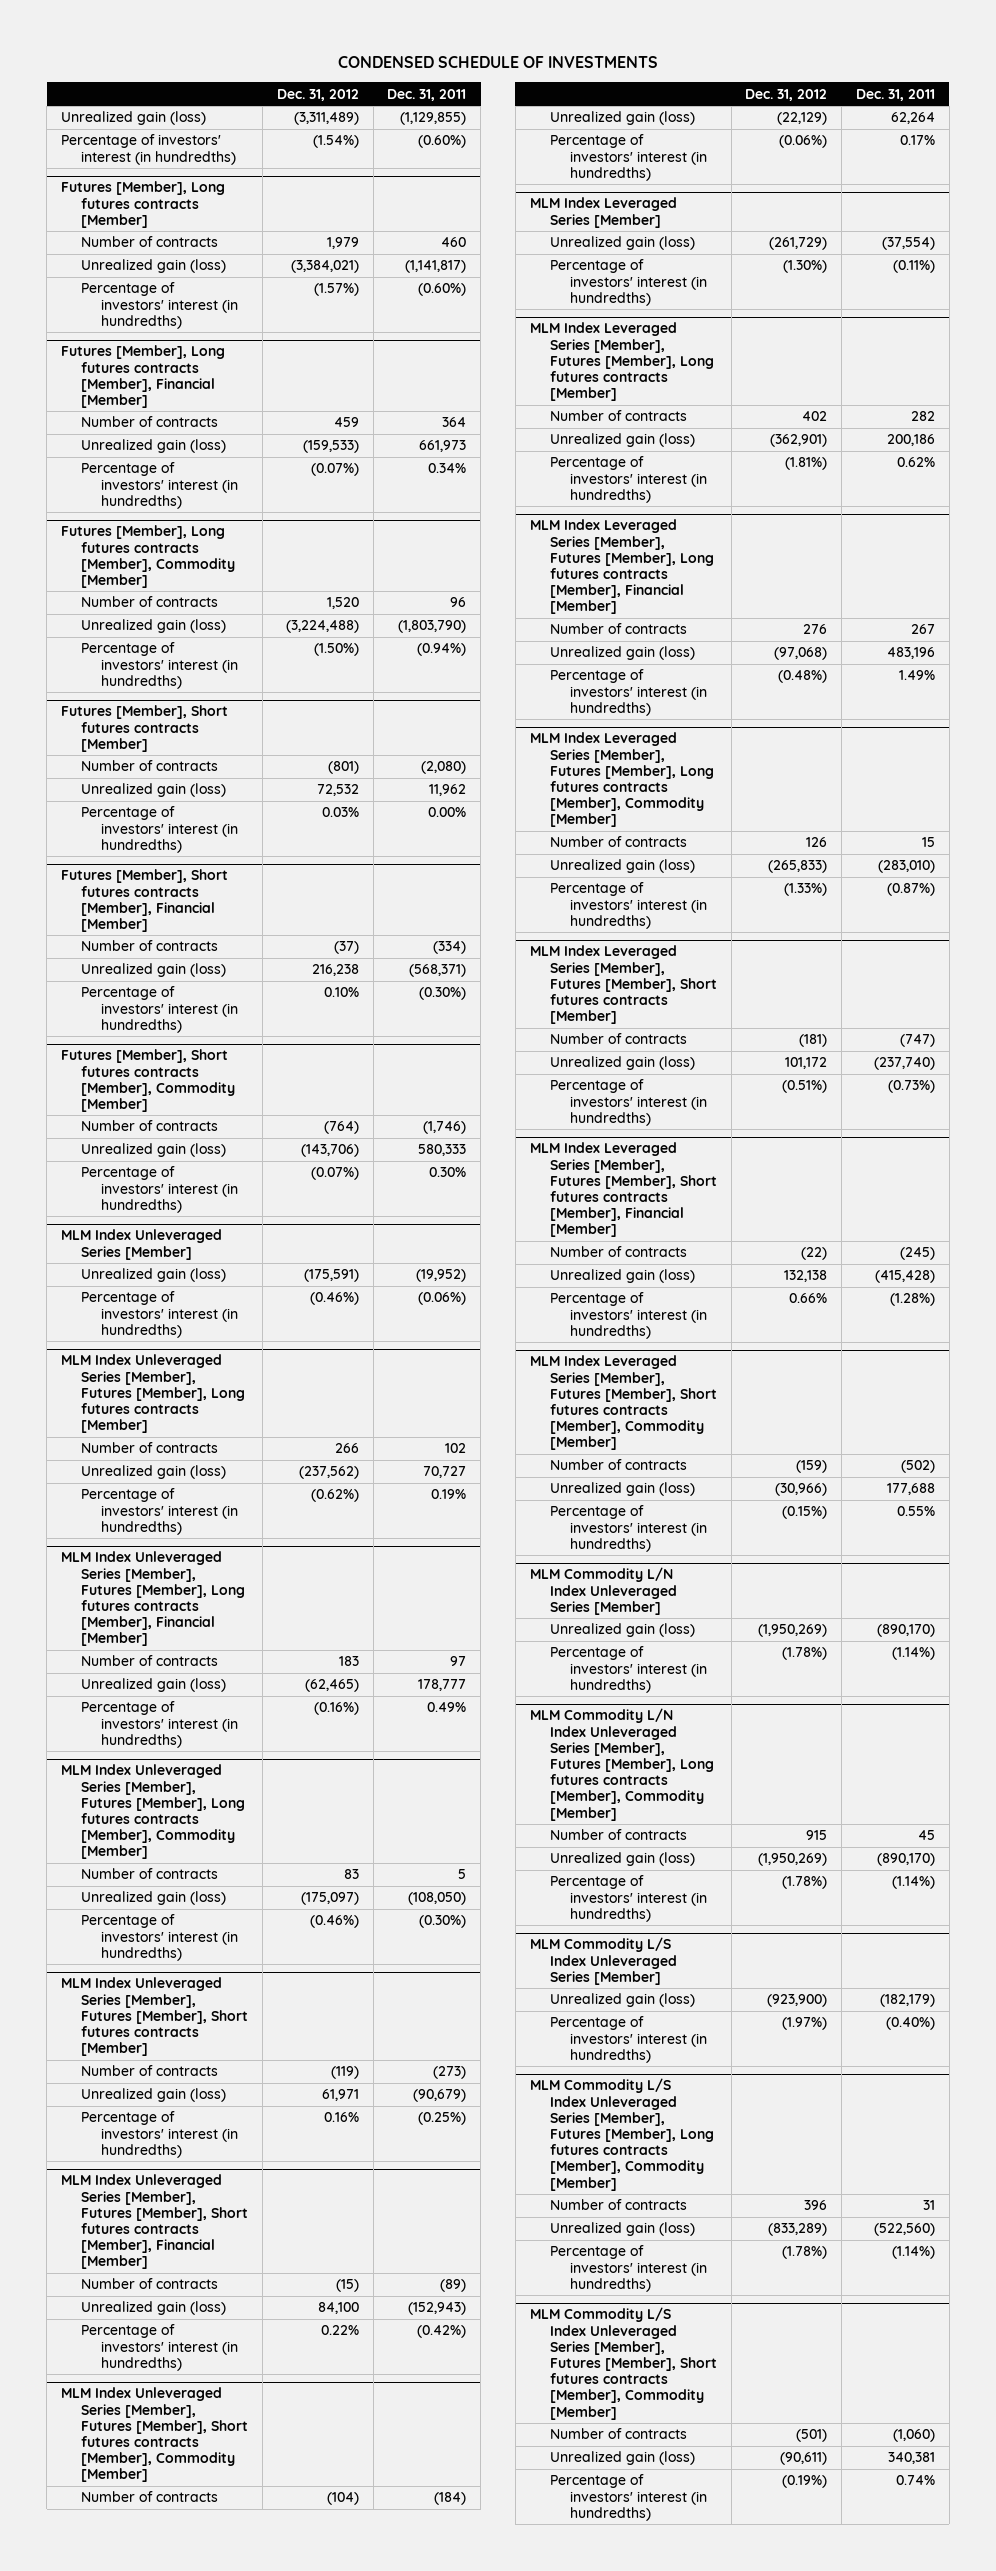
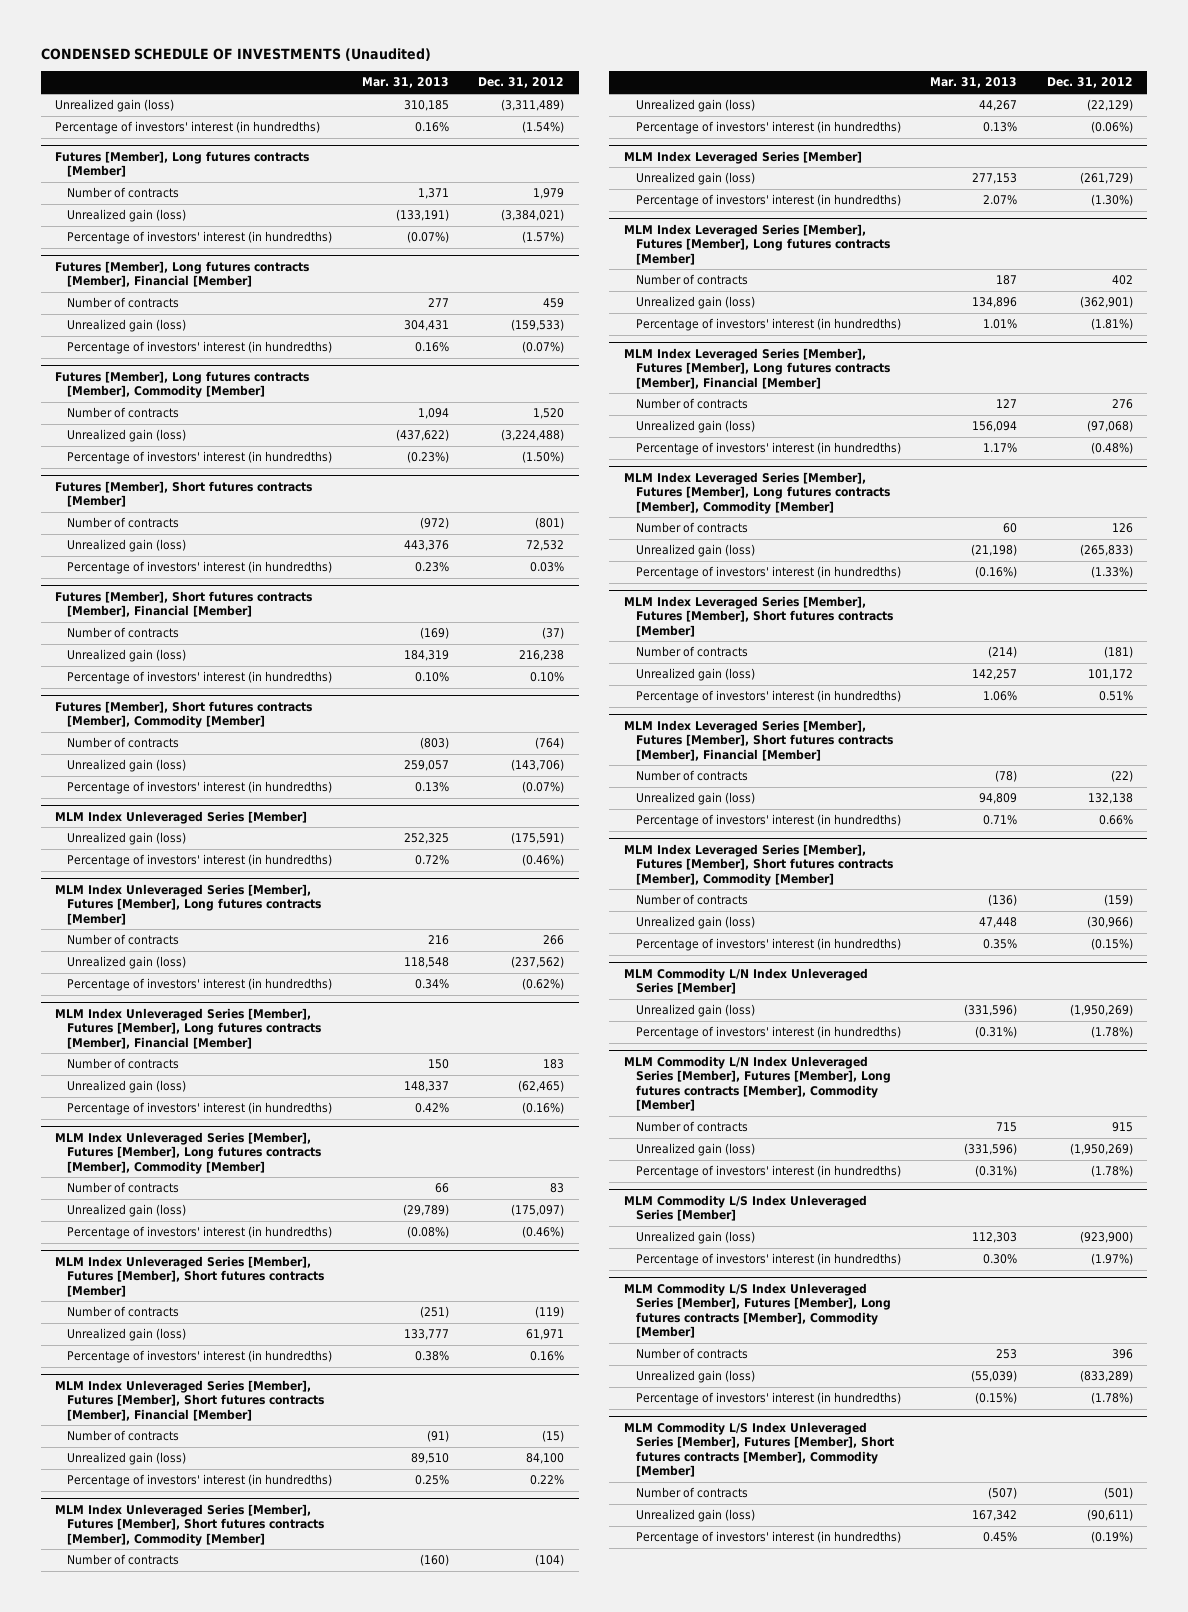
[338,56,659,69] CONDENSED SCHEDULE OF INVESTMENTS -> [40,48,431,62] CONDENSED SCHEDULE OF INVESTMENTS (Unaudited)
[387,88,467,101] Dec. 31, 2011 -> none
none -> [361,77,449,89] Mar. 31, 2013
[782,1080,828,1094] (0.51%) -> [1098,691,1133,702] 0.51%

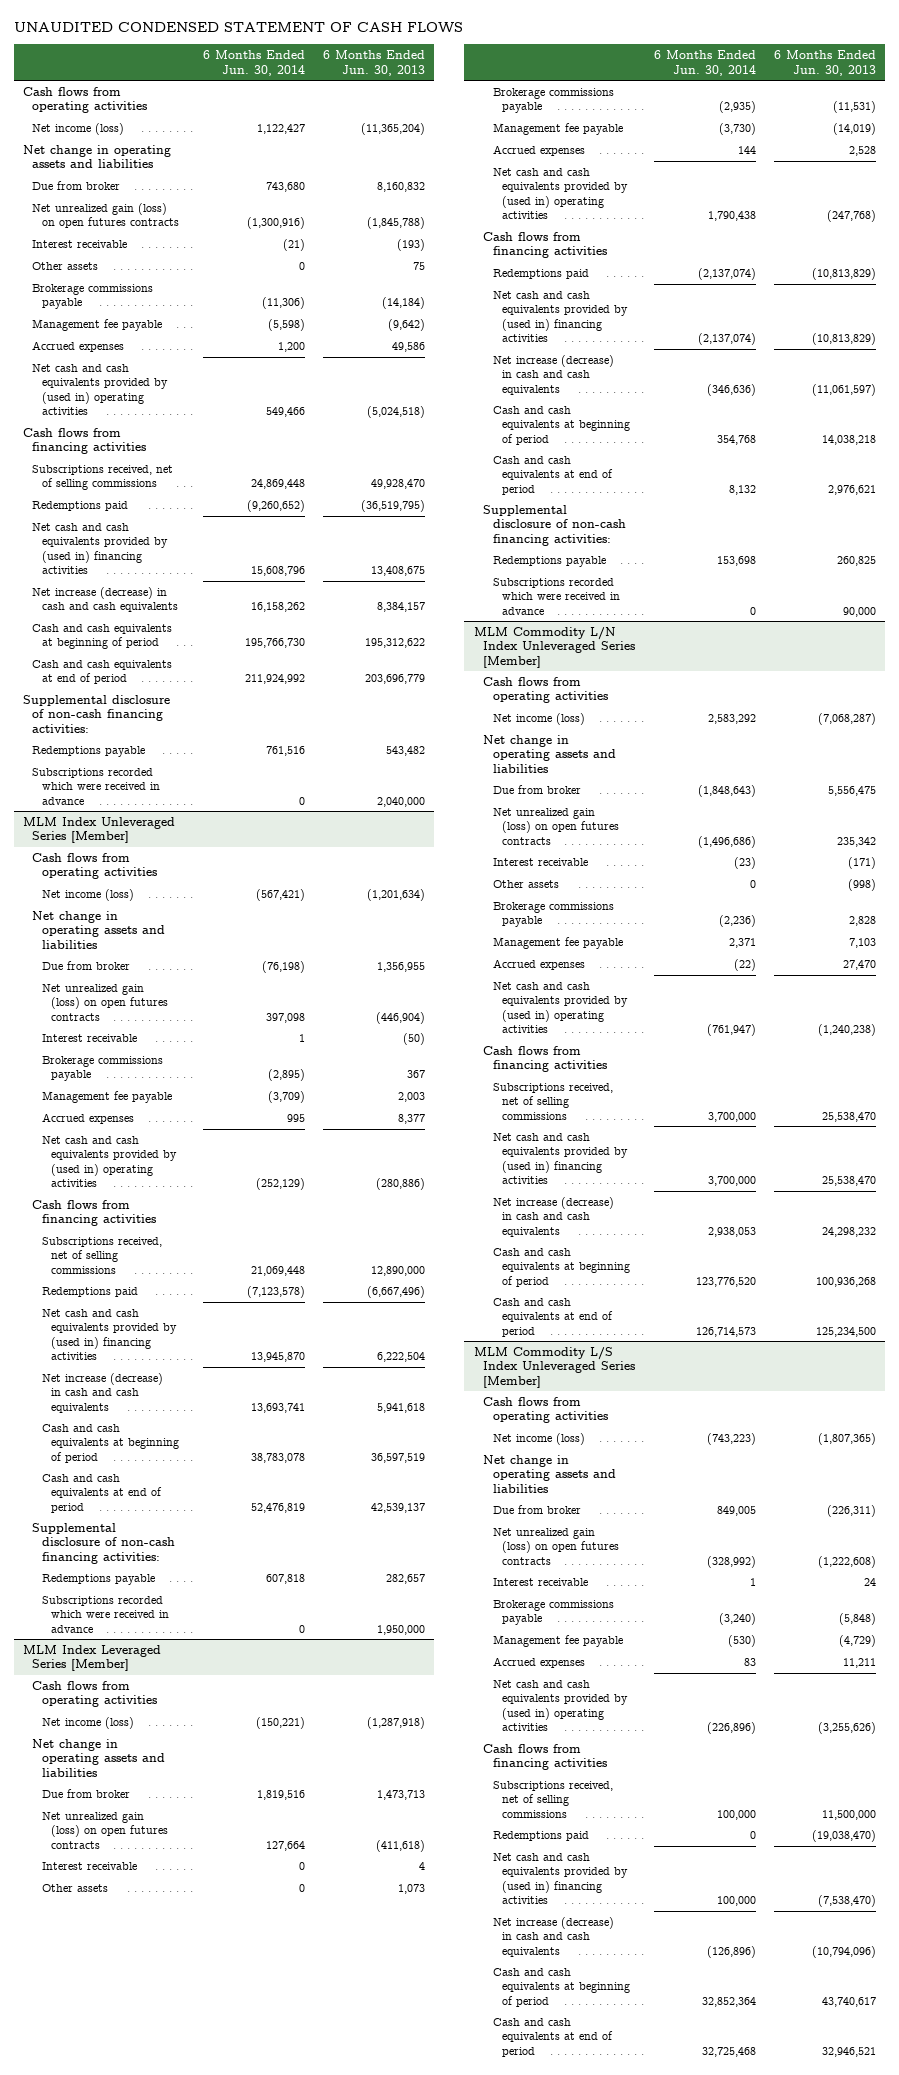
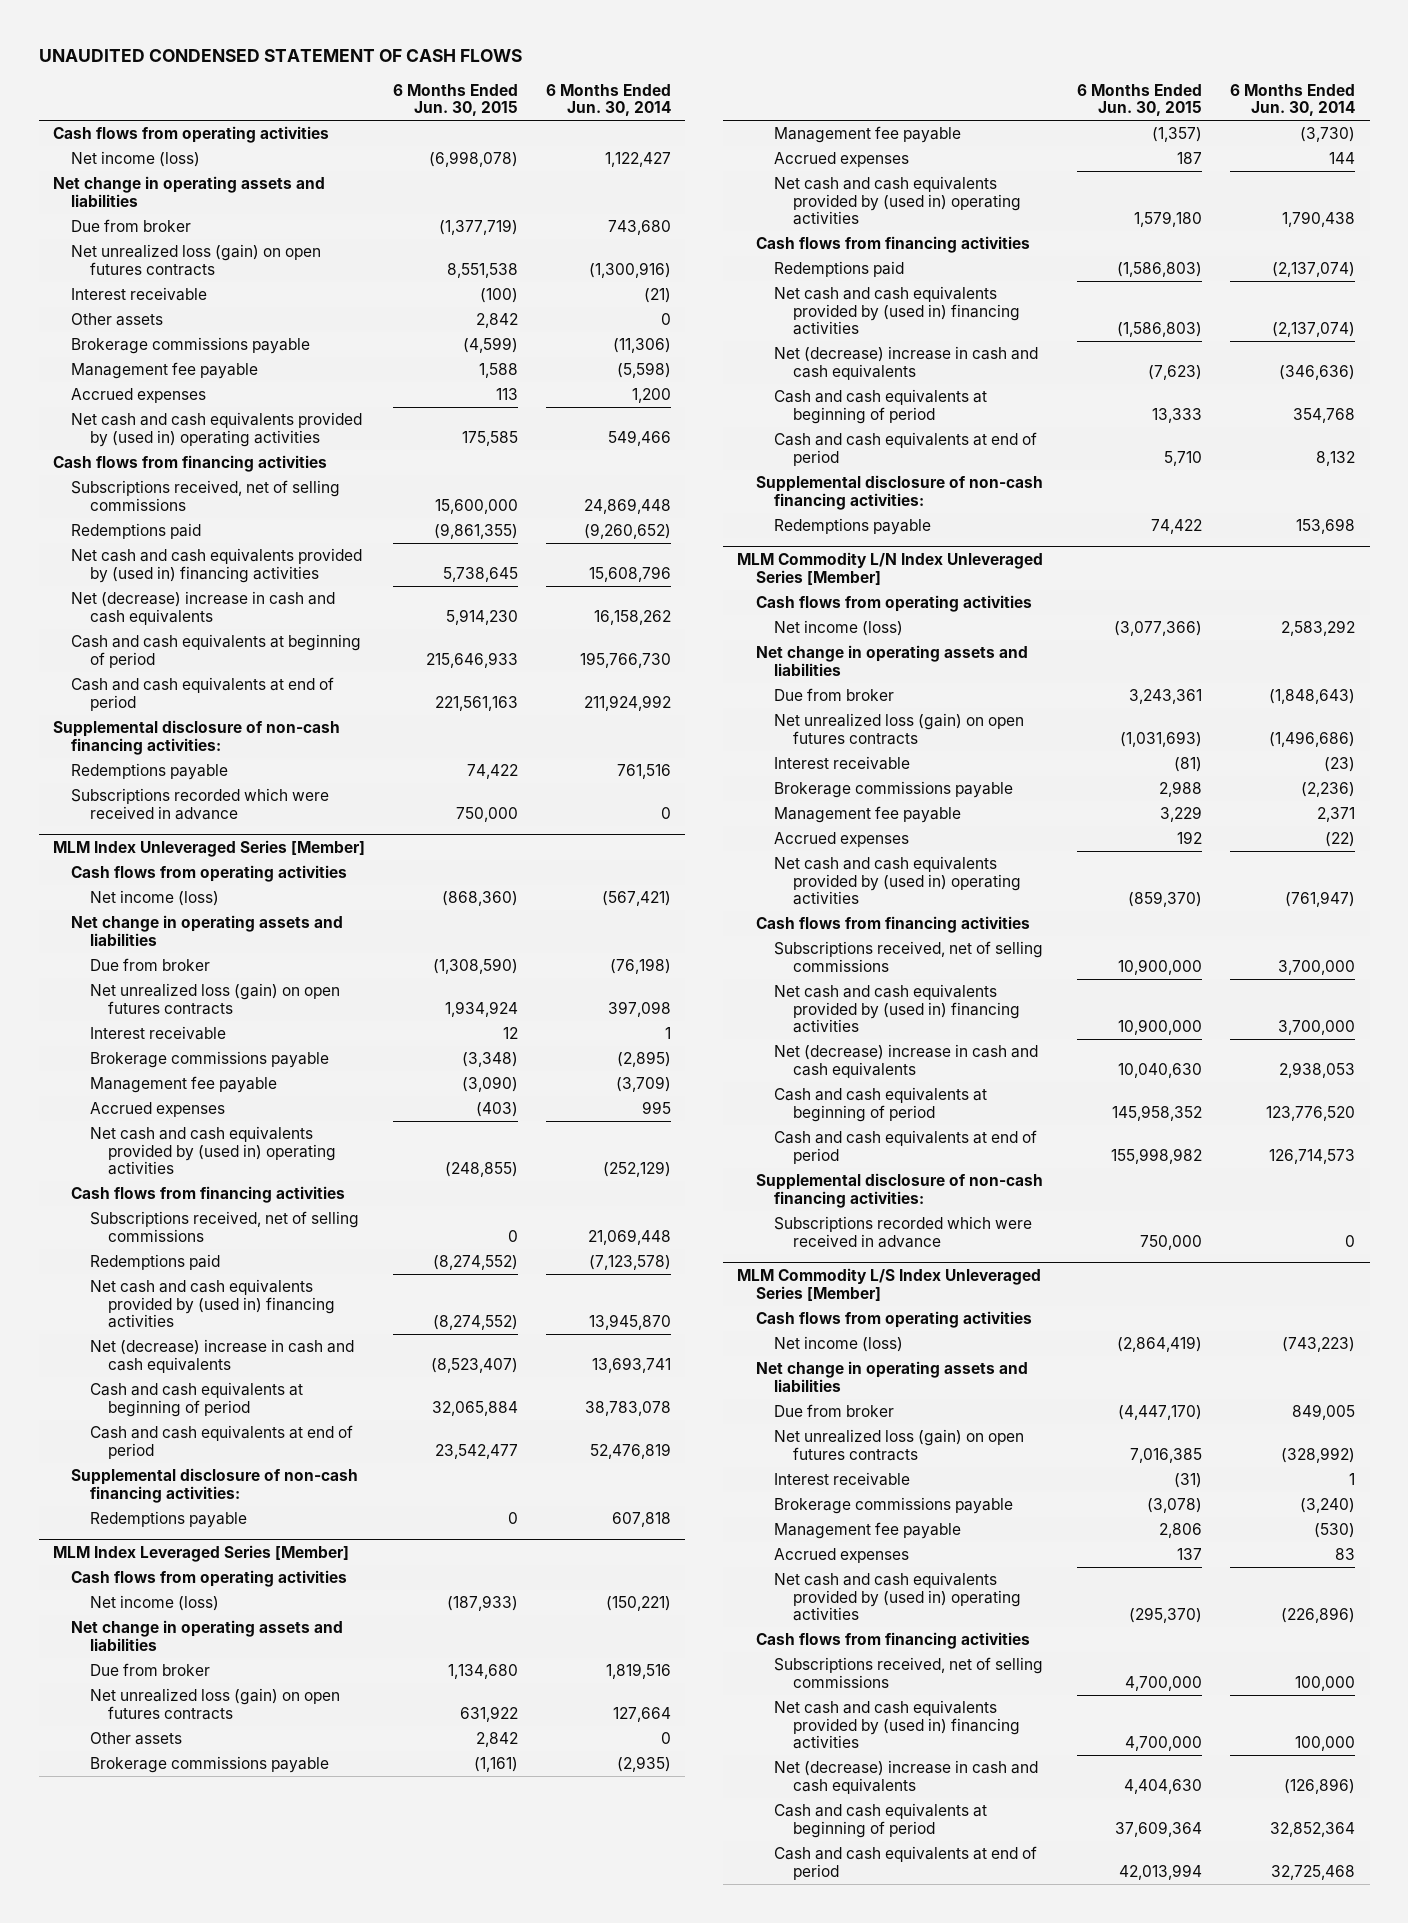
[323,50,426,76] 6 Months Ended Jun. 30, 2013 -> none
none -> [392,83,518,117] 6 Months Ended Jun. 30, 2015
[32,202,179,229] Net unrealized gain (loss) on open futures contracts -> [71,244,322,276] Net unrealized loss (gain) on open futures contracts
[32,586,178,613] Net increase (decrease) in cash and cash equivalents -> [71,591,336,625] Net (decrease) increase in cash and cash equivalents
[41,983,169,1021] Net unrealized gain (loss) on open futures contracts -> [89,983,340,1015] Net unrealized loss (gain) on open futures contracts
[41,1372,163,1413] Net increase (decrease) in cash and cash equivalents -> [89,1339,354,1373] Net (decrease) increase in cash and cash equivalents
[41,1595,170,1633] Subscriptions recorded which were received in advance -> none
[41,1861,137,1870] Interest receivable -> none
[41,1811,169,1849] Net unrealized gain (loss) on open futures contracts -> [89,1688,340,1720] Net unrealized loss (gain) on open futures contracts
[492,354,614,395] Net increase (decrease) in cash and cash equivalents -> [774,346,1039,380] Net (decrease) increase in cash and cash equivalents
[492,577,620,615] Subscriptions recorded which were received in advance -> none
[492,807,619,845] Net unrealized gain (loss) on open futures contracts -> [774,713,1025,745] Net unrealized loss (gain) on open futures contracts
[492,879,559,888] Other assets -> none
[492,1196,614,1237] Net increase (decrease) in cash and cash equivalents -> [774,1044,1039,1078] Net (decrease) increase in cash and cash equivalents
none -> [755,1173,1043,1208] Supplemental disclosure of non-cash financing activities:
none -> [774,1216,1033,1248] Subscriptions recorded which were received in advance
[492,1527,619,1565] Net unrealized gain (loss) on open futures contracts -> [774,1429,1025,1461] Net unrealized loss (gain) on open futures contracts
[492,1830,589,1841] Redemptions paid -> none
[492,1916,614,1957] Net increase (decrease) in cash and cash equivalents -> [774,1760,1039,1794] Net (decrease) increase in cash and cash equivalents

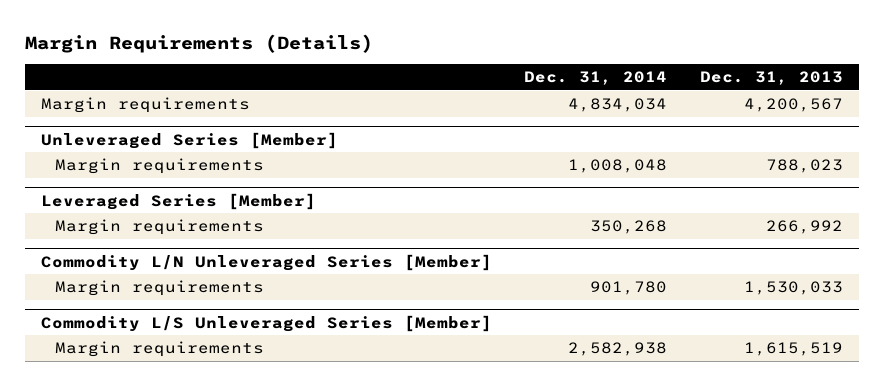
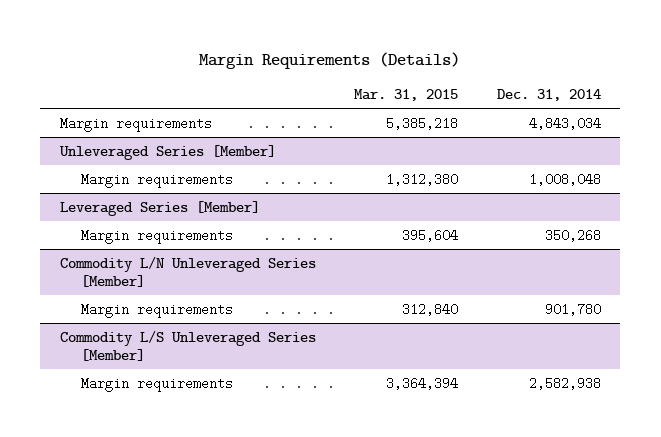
[699,71,843,86] Dec. 31, 2013 -> none
none -> [354,89,459,102] Mar. 31, 2015
[568,98,668,113] 4,834,034 -> [529,116,602,130] 4,843,034

